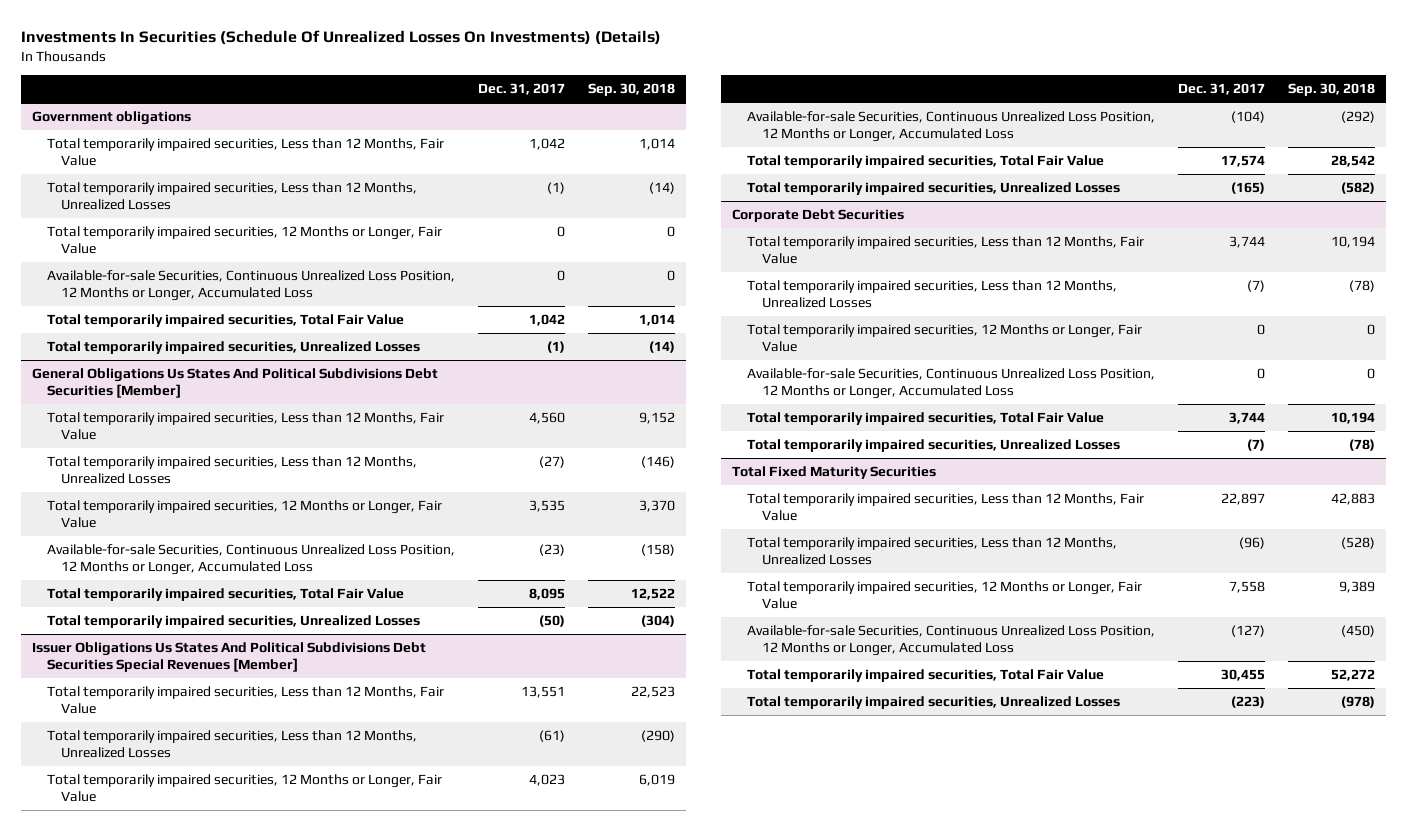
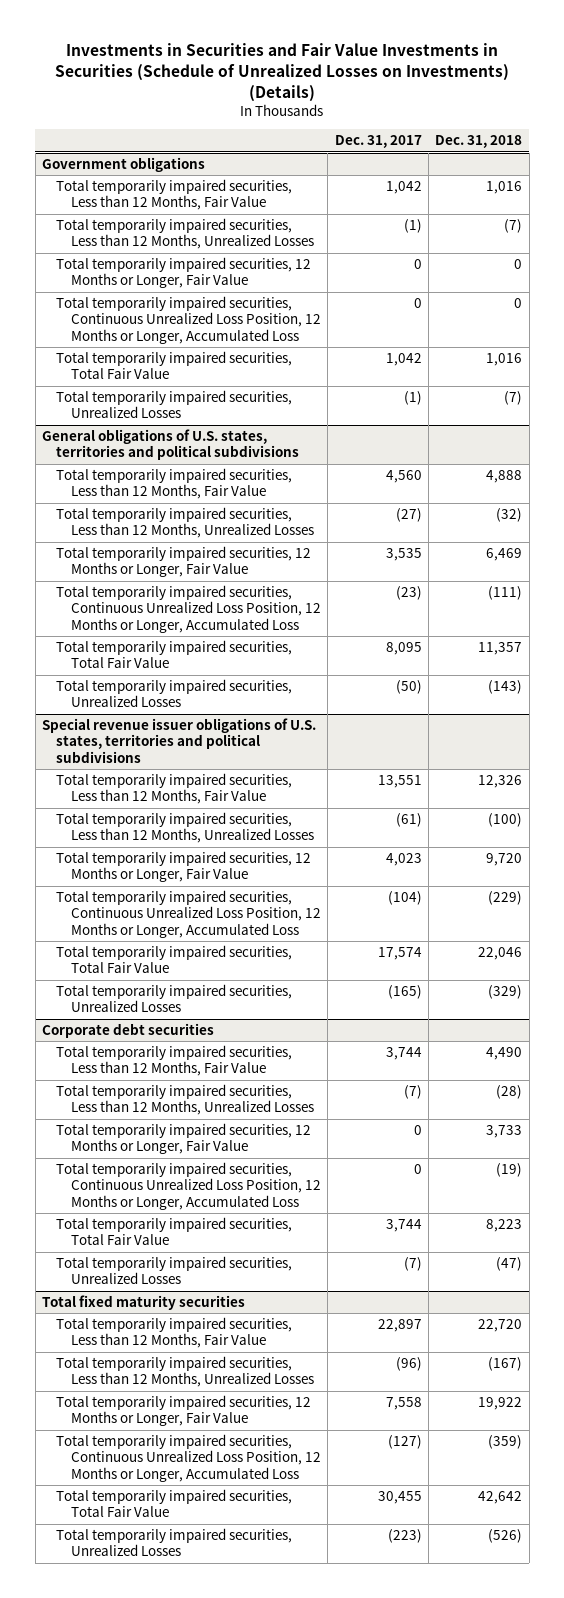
[20,30,661,46] Investments In Securities (Schedule Of Unrealized Losses On Investments) (Details) -> [55,42,510,102] Investments in Securities and Fair Value Investments in Securities (Schedule of Unrealized Losses on Investments) (Details)
[587,83,675,97] Sep. 30, 2018 -> none
none -> [435,135,523,149] Dec. 31, 2018
[46,270,455,302] Available-for-sale Securities, Continuous Unrealized Loss Position, 12 Months or Longer, Accumulated Loss -> [56,296,321,344] Total temporarily impaired securities, Continuous Unrealized Loss Position, 12 Months or Longer, Accumulated Loss
[32,368,439,399] General Obligations Us States And Political Subdivisions Debt Securities [Member] -> [41,429,300,461] General obligations of U.S. states, territories and political subdivisions
[46,544,455,576] Available-for-sale Securities, Continuous Unrealized Loss Position, 12 Months or Longer, Accumulated Loss -> [56,585,321,633] Total temporarily impaired securities, Continuous Unrealized Loss Position, 12 Months or Longer, Accumulated Loss
[32,642,427,673] Issuer Obligations Us States And Political Subdivisions Debt Securities Special Revenues [Member] -> [41,718,316,763] Special revenue issuer obligations of U.S. states, territories and political subdivisions
[747,111,1156,143] Available-for-sale Securities, Continuous Unrealized Loss Position, 12 Months or Longer, Accumulated Loss -> [56,890,321,938] Total temporarily impaired securities, Continuous Unrealized Loss Position, 12 Months or Longer, Accumulated Loss
[732,209,905,223] Corporate Debt Securities -> [41,1023,214,1039] Corporate debt securities
[747,368,1156,400] Available-for-sale Securities, Continuous Unrealized Loss Position, 12 Months or Longer, Accumulated Loss -> [56,1162,321,1210] Total temporarily impaired securities, Continuous Unrealized Loss Position, 12 Months or Longer, Accumulated Loss
[732,466,937,480] Total Fixed Maturity Securities -> [41,1295,245,1311] Total fixed maturity securities
[747,625,1156,657] Available-for-sale Securities, Continuous Unrealized Loss Position, 12 Months or Longer, Accumulated Loss -> [56,1434,321,1482] Total temporarily impaired securities, Continuous Unrealized Loss Position, 12 Months or Longer, Accumulated Loss

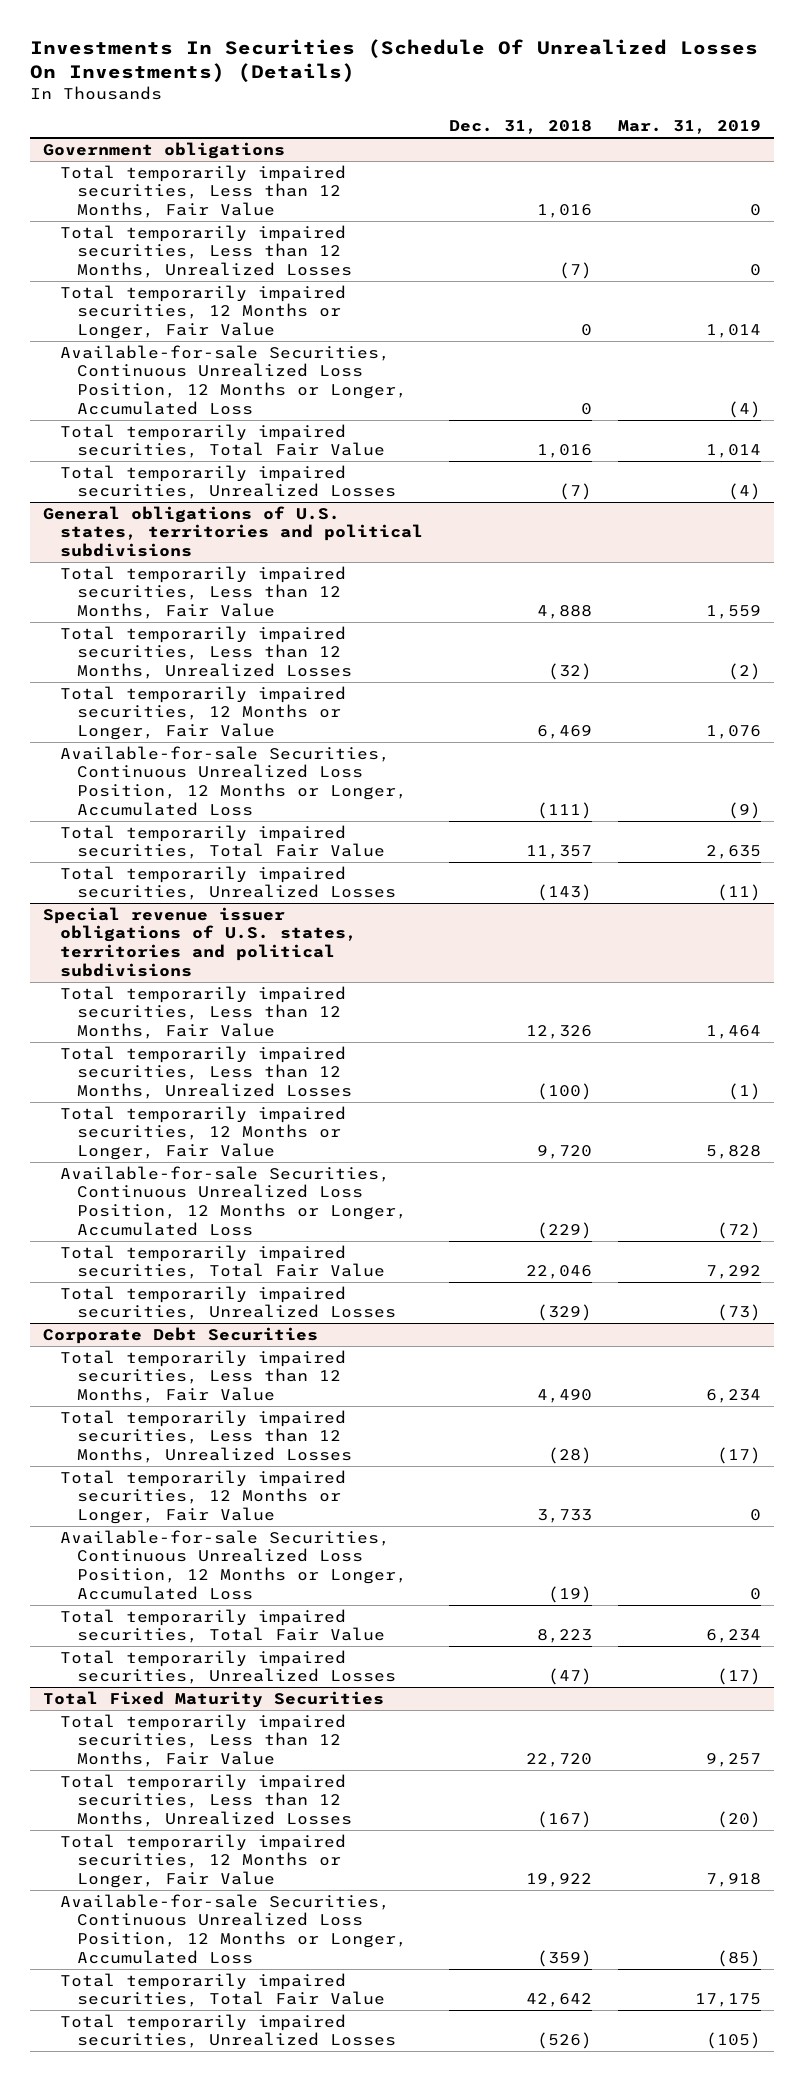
[55,42,510,102] Investments in Securities and Fair Value Investments in Securities (Schedule of Unrealized Losses on Investments) (Details) -> [29,38,758,82] Investments In Securities (Schedule Of Unrealized Losses On Investments) (Details)
[334,135,422,149] Dec. 31, 2017 -> none
none -> [618,120,762,135] Mar. 31, 2019
[56,296,321,344] Total temporarily impaired securities, Continuous Unrealized Loss Position, 12 Months or Longer, Accumulated Loss -> [59,344,407,415] Available-for-sale Securities, Continuous Unrealized Loss Position, 12 Months or Longer, Accumulated Loss
[56,585,321,633] Total temporarily impaired securities, Continuous Unrealized Loss Position, 12 Months or Longer, Accumulated Loss -> [59,745,407,816] Available-for-sale Securities, Continuous Unrealized Loss Position, 12 Months or Longer, Accumulated Loss
[56,890,321,938] Total temporarily impaired securities, Continuous Unrealized Loss Position, 12 Months or Longer, Accumulated Loss -> [59,1165,407,1236] Available-for-sale Securities, Continuous Unrealized Loss Position, 12 Months or Longer, Accumulated Loss
[41,1023,214,1039] Corporate debt securities -> [42,1326,318,1344] Corporate Debt Securities
[56,1162,321,1210] Total temporarily impaired securities, Continuous Unrealized Loss Position, 12 Months or Longer, Accumulated Loss -> [59,1529,407,1600] Available-for-sale Securities, Continuous Unrealized Loss Position, 12 Months or Longer, Accumulated Loss
[41,1295,245,1311] Total fixed maturity securities -> [42,1690,384,1708] Total Fixed Maturity Securities
[56,1434,321,1482] Total temporarily impaired securities, Continuous Unrealized Loss Position, 12 Months or Longer, Accumulated Loss -> [59,1893,407,1964] Available-for-sale Securities, Continuous Unrealized Loss Position, 12 Months or Longer, Accumulated Loss

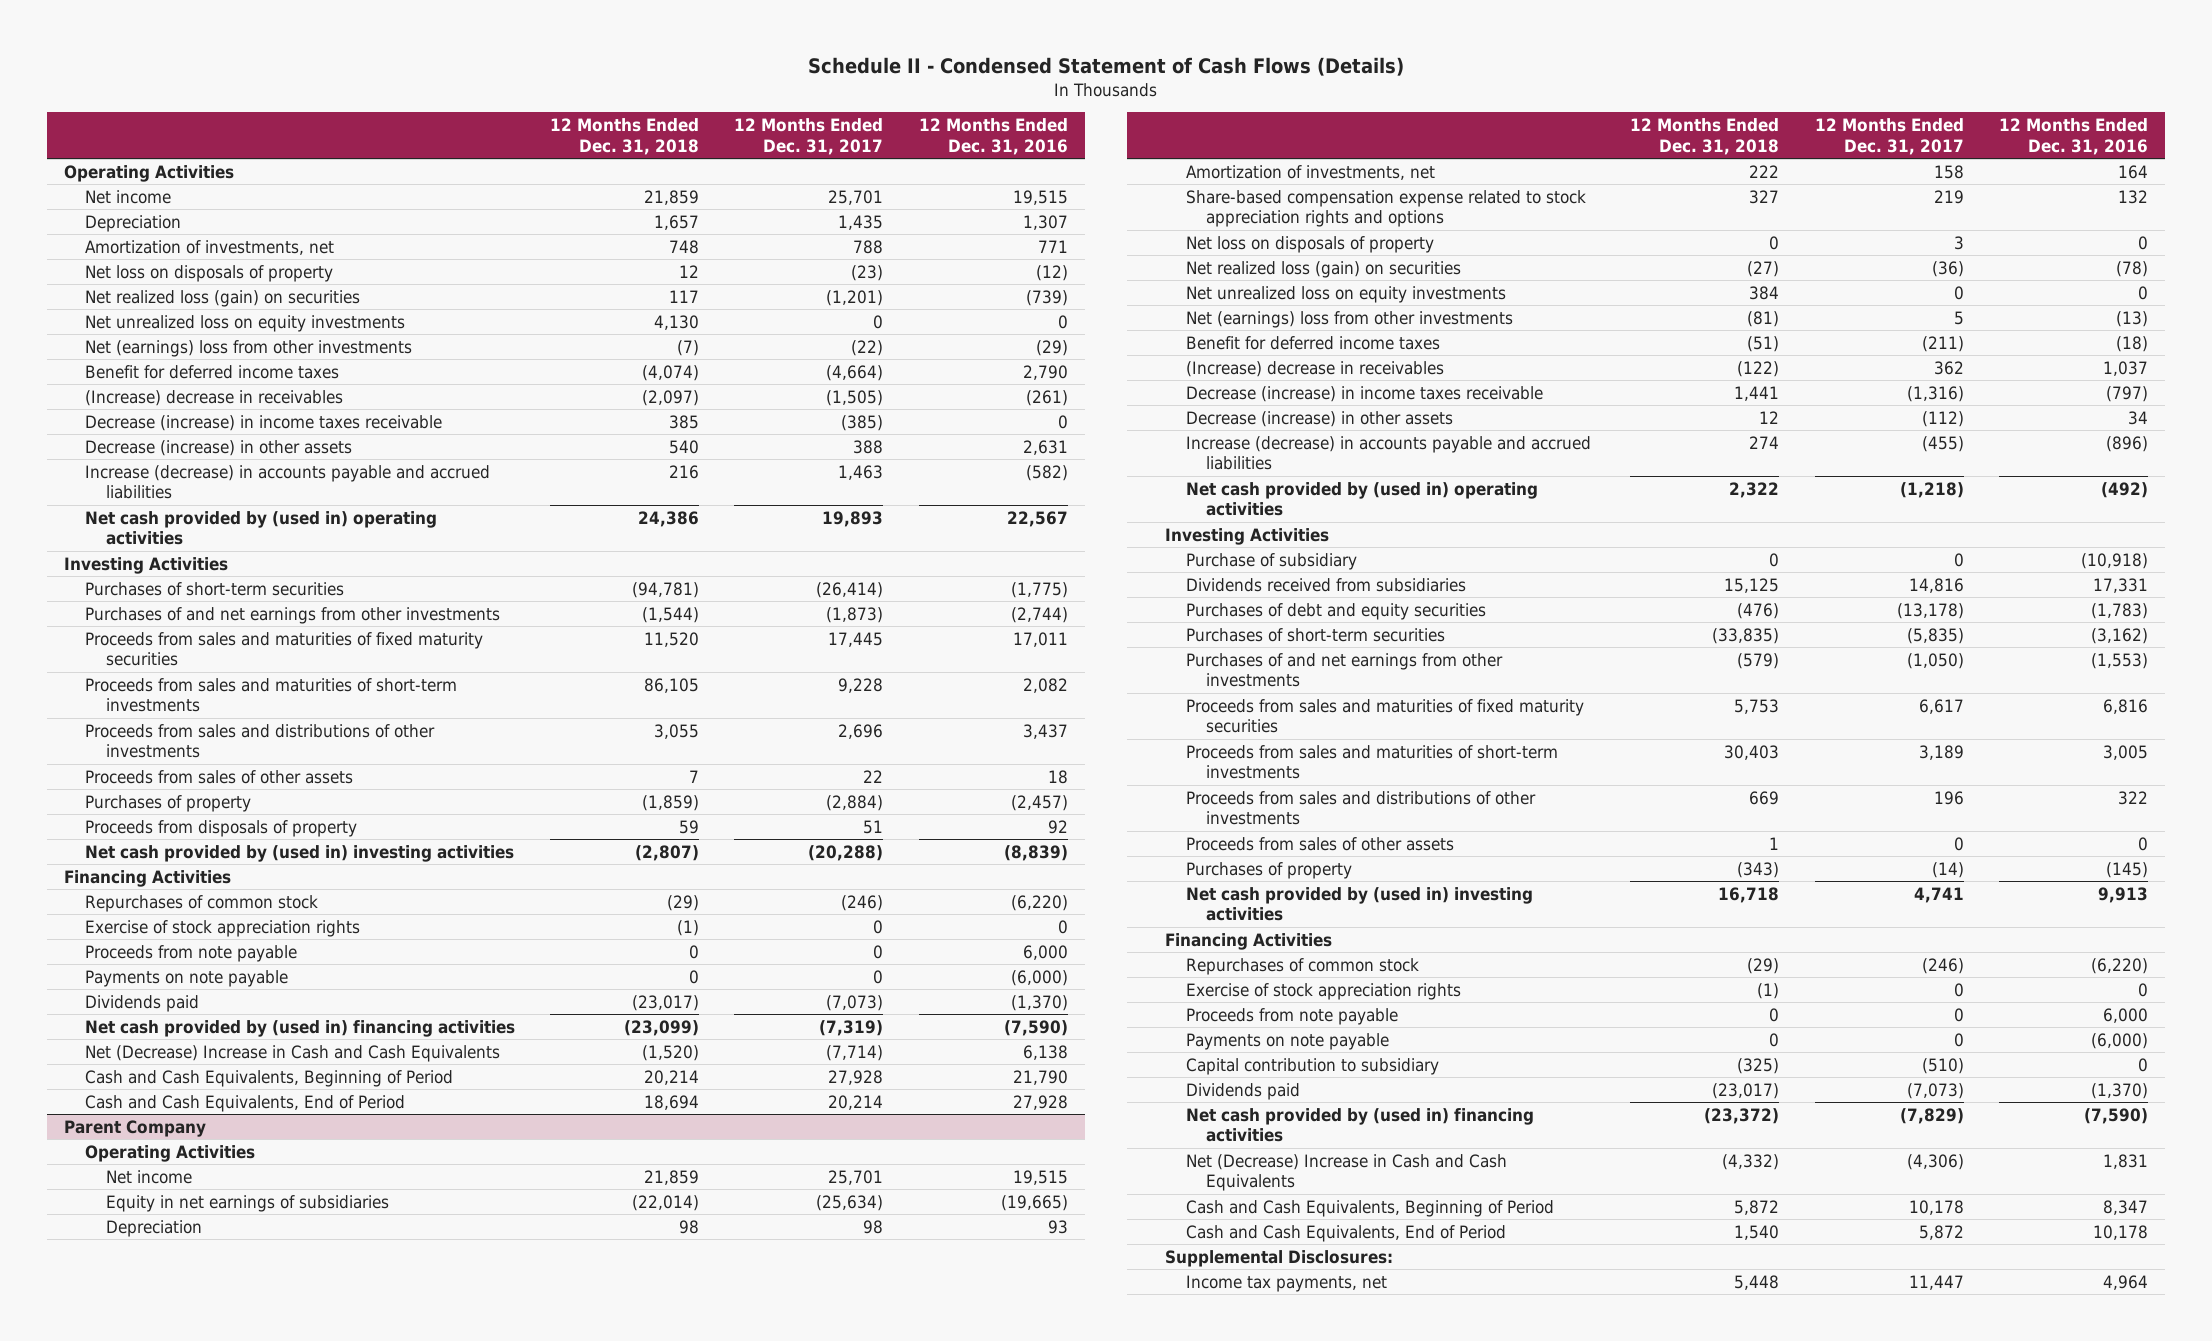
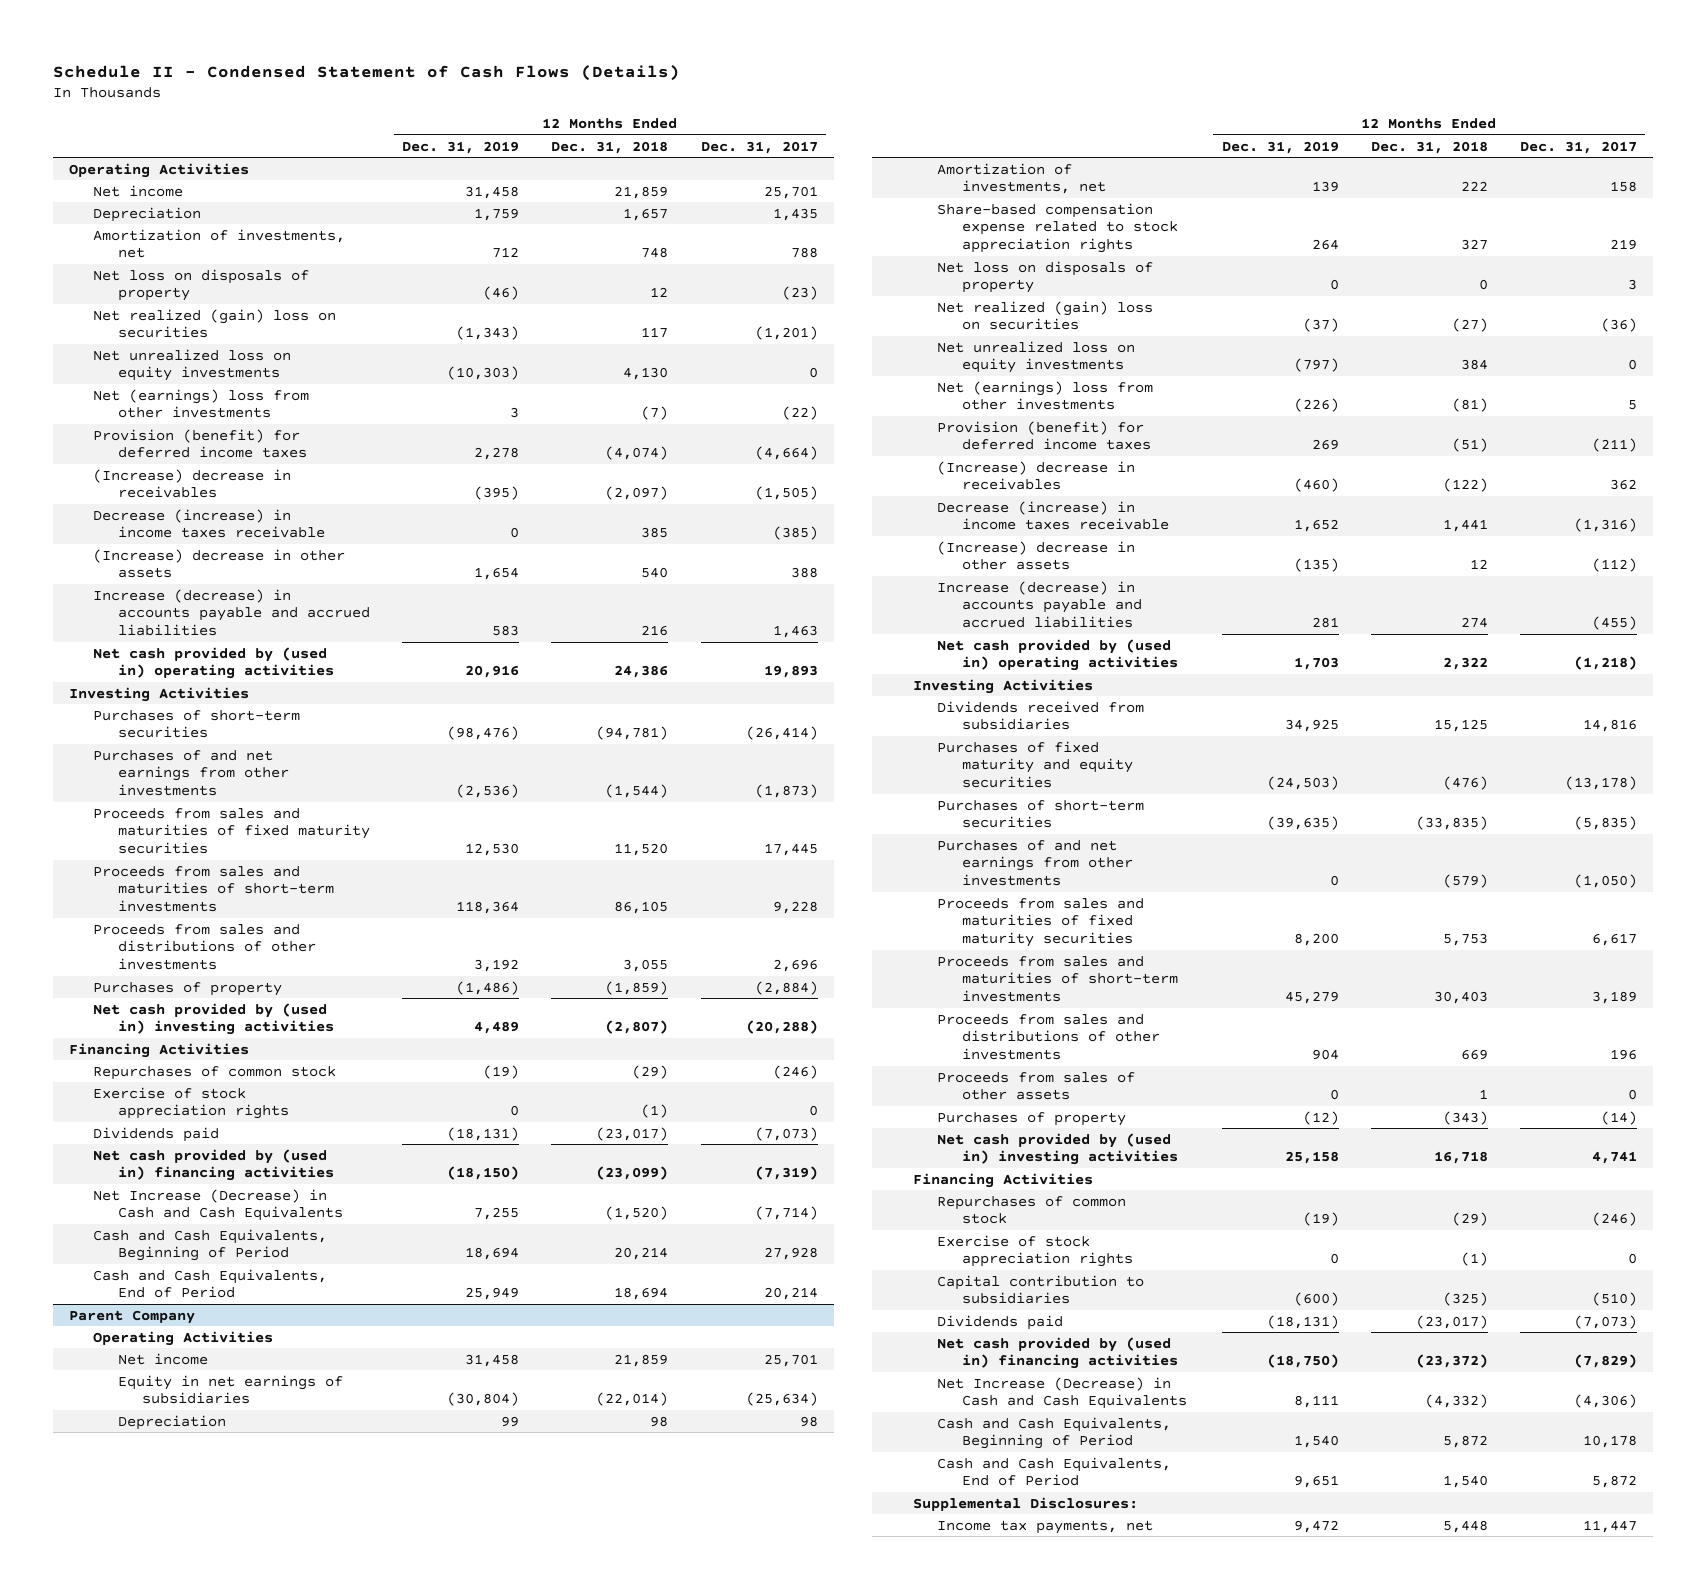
[918,118,1068,155] 12 Months Ended Dec. 31, 2016 -> none
none -> [402,140,520,154] Dec. 31, 2019
[85,289,361,307] Net realized loss (gain) on securities -> [93,308,337,339] Net realized (gain) loss on securities
[85,364,340,379] Benefit for deferred income taxes -> [93,428,307,459] Provision (benefit) for deferred income taxes
[85,439,353,456] Decrease (increase) in other assets -> [93,548,346,579] (Increase) decrease in other assets
[85,769,354,784] Proceeds from sales of other assets -> none
[85,819,358,837] Proceeds from disposals of property -> none
[85,944,298,962] Proceeds from note payable -> none
[85,969,289,987] Payments on note payable -> none
[85,1044,501,1062] Net (Decrease) Increase in Cash and Cash Equivalents -> [93,1188,343,1222] Net Increase (Decrease) in Cash and Cash Equivalents
[1185,189,1586,228] Share-based compensation expense related to stock appreciation rights and options -> [937,202,1178,254] Share-based compensation expense related to stock appreciation rights
[1185,260,1461,278] Net realized loss (gain) on securities -> [937,300,1154,331] Net realized (gain) loss on securities
[1185,335,1440,350] Benefit for deferred income taxes -> [937,420,1151,451] Provision (benefit) for deferred income taxes
[1185,410,1453,427] Decrease (increase) in other assets -> [937,540,1136,571] (Increase) decrease in other assets
[1185,552,1357,570] Purchase of subsidiary -> none
[1185,602,1486,620] Purchases of debt and equity securities -> [937,740,1133,789] Purchases of fixed maturity and equity securities
[1185,1007,1398,1025] Proceeds from note payable -> none
[1185,1032,1389,1050] Payments on note payable -> none
[1185,1057,1439,1075] Capital contribution to subsidiary -> [937,1274,1145,1305] Capital contribution to subsidiaries
[1185,1153,1507,1192] Net (Decrease) Increase in Cash and Cash Equivalents -> [937,1376,1187,1410] Net Increase (Decrease) in Cash and Cash Equivalents

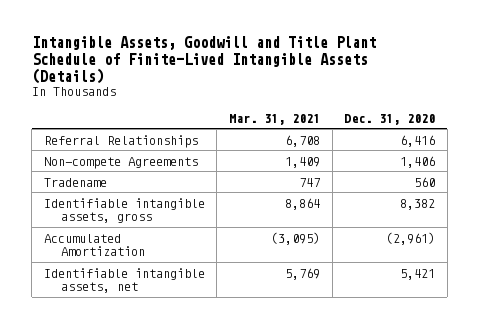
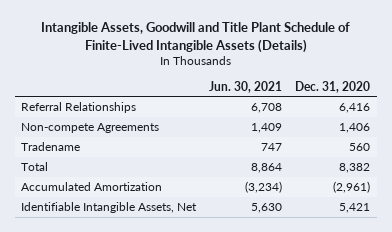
[229,113,321,125] Mar. 31, 2021 -> none
none -> [209,80,283,93] Jun. 30, 2021
[43,197,205,224] Identifiable intangible assets, gross -> [21,161,49,171] Total
[43,267,205,294] Identifiable intangible assets, net -> [21,201,198,213] Identifiable Intangible Assets, Net

